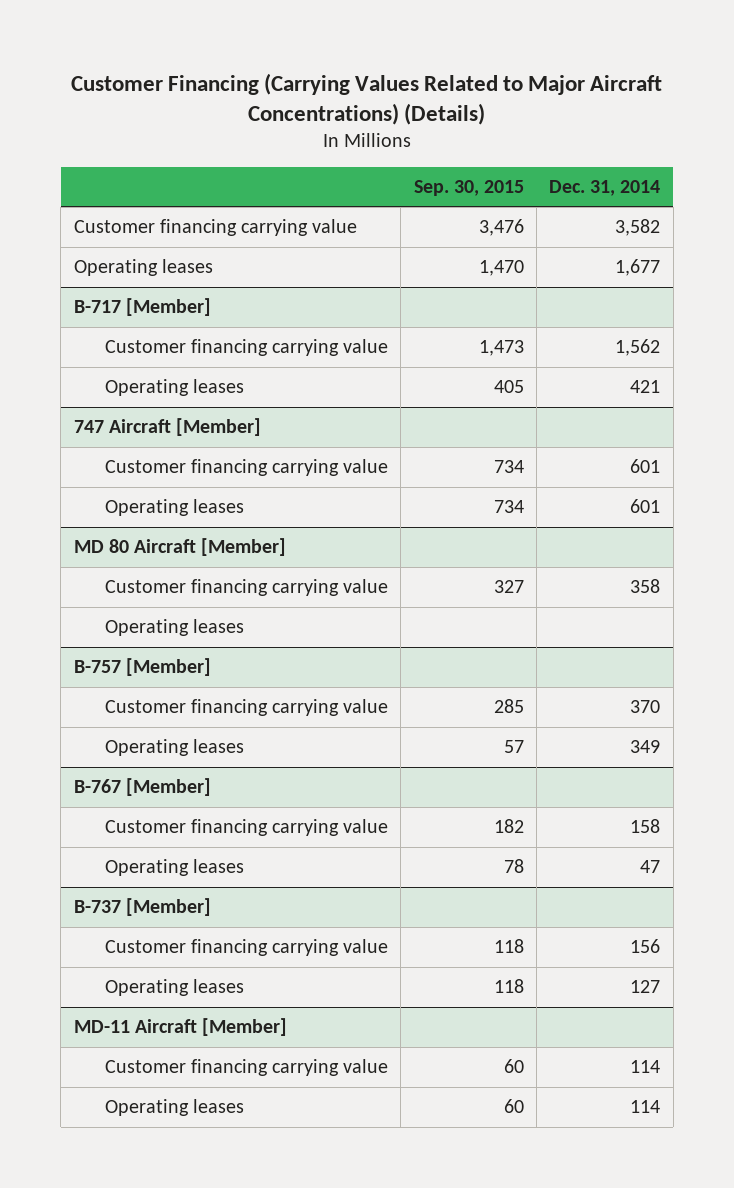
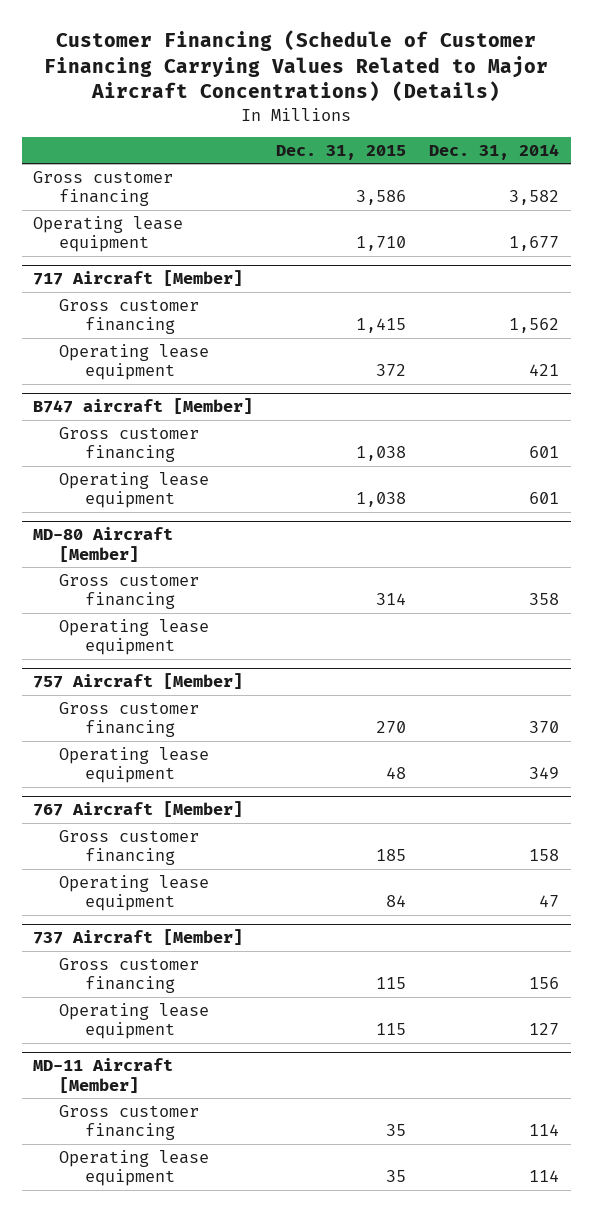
[71,73,663,126] Customer Financing (Carrying Values Related to Major Aircraft Concentrations) (Details) -> [44,30,549,103] Customer Financing (Schedule of Customer Financing Carrying Values Related to Major Aircraft Concentrations) (Details)
[413,179,524,196] Sep. 30, 2015 -> none
none -> [276,144,407,160] Dec. 31, 2015
[73,219,357,237] Customer financing carrying value -> [33,170,174,207] Gross customer financing
[73,259,213,277] Operating leases -> [33,215,184,253] Operating lease equipment
[73,298,211,317] B-717 [Member] -> [33,270,244,287] 717 Aircraft [Member]
[104,339,388,357] Customer financing carrying value -> [59,298,200,335] Gross customer financing
[104,379,244,397] Operating leases -> [59,343,210,381] Operating lease equipment
[73,418,261,437] 747 Aircraft [Member] -> [33,398,254,415] B747 aircraft [Member]
[104,459,388,477] Customer financing carrying value -> [59,426,200,463] Gross customer financing
[104,499,244,517] Operating leases -> [59,471,210,509] Operating lease equipment
[73,538,286,557] MD 80 Aircraft [Member] -> [33,527,174,562] MD-80 Aircraft [Member]
[104,579,388,597] Customer financing carrying value -> [59,573,200,610] Gross customer financing
[104,619,244,637] Operating leases -> [59,618,210,656] Operating lease equipment
[73,658,211,677] B-757 [Member] -> [33,673,244,690] 757 Aircraft [Member]
[104,699,388,717] Customer financing carrying value -> [59,701,200,738] Gross customer financing
[104,739,244,757] Operating leases -> [59,746,210,784] Operating lease equipment
[73,778,211,797] B-767 [Member] -> [33,801,244,818] 767 Aircraft [Member]
[104,819,388,837] Customer financing carrying value -> [59,829,200,866] Gross customer financing
[104,859,244,877] Operating leases -> [59,874,210,912] Operating lease equipment
[73,898,211,917] B-737 [Member] -> [33,929,244,946] 737 Aircraft [Member]
[104,939,388,957] Customer financing carrying value -> [59,957,200,994] Gross customer financing
[104,979,244,997] Operating leases -> [59,1002,210,1040] Operating lease equipment
[104,1059,388,1077] Customer financing carrying value -> [59,1104,200,1141] Gross customer financing
[104,1099,244,1117] Operating leases -> [59,1149,210,1187] Operating lease equipment

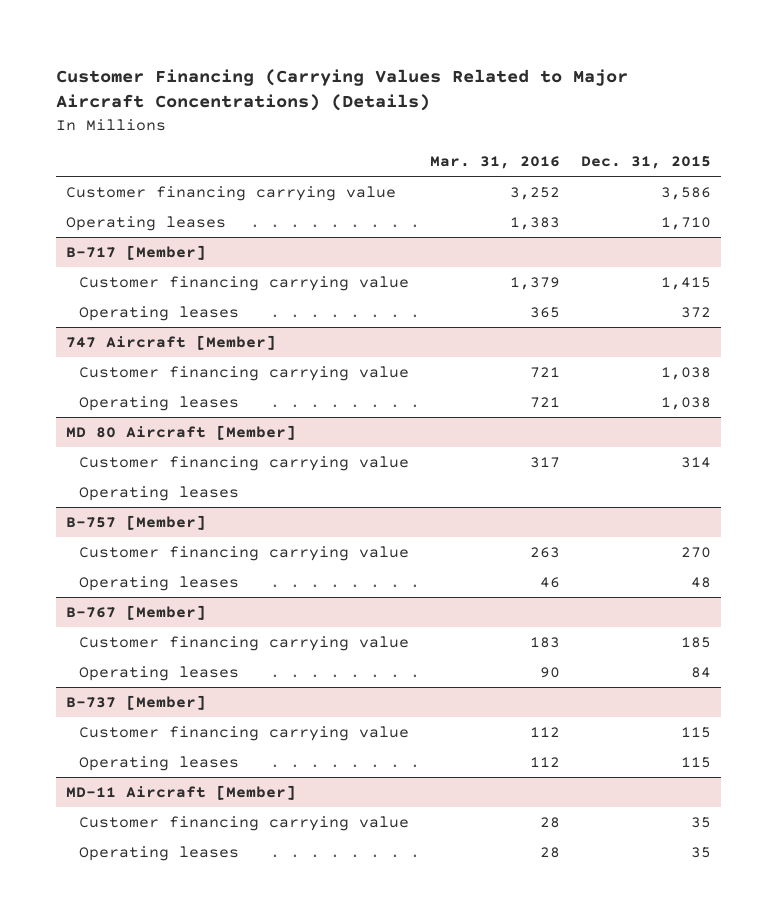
[44,30,549,103] Customer Financing (Schedule of Customer Financing Carrying Values Related to Major Aircraft Concentrations) (Details) -> [55,68,628,112] Customer Financing (Carrying Values Related to Major Aircraft Concentrations) (Details)
[429,143,560,160] Dec. 31, 2014 -> none
none -> [429,156,560,170] Mar. 31, 2016
[33,170,174,207] Gross customer financing -> [66,185,397,201] Customer financing carrying value
[33,215,184,253] Operating lease equipment -> [66,215,227,231] Operating leases
[33,270,244,287] 717 Aircraft [Member] -> [66,244,207,260] B-717 [Member]
[59,298,200,335] Gross customer financing -> [79,275,410,291] Customer financing carrying value
[59,343,210,381] Operating lease equipment -> [79,305,240,321] Operating leases
[33,398,254,415] B747 aircraft [Member] -> [66,334,277,350] 747 Aircraft [Member]
[59,426,200,463] Gross customer financing -> [79,365,410,381] Customer financing carrying value
[59,471,210,509] Operating lease equipment -> [79,395,240,411] Operating leases
[33,527,174,562] MD-80 Aircraft [Member] -> [66,424,297,440] MD 80 Aircraft [Member]
[59,573,200,610] Gross customer financing -> [79,455,410,471] Customer financing carrying value
[59,618,210,656] Operating lease equipment -> [79,485,240,501] Operating leases
[33,673,244,690] 757 Aircraft [Member] -> [66,514,207,530] B-757 [Member]
[59,701,200,738] Gross customer financing -> [79,545,410,561] Customer financing carrying value
[59,746,210,784] Operating lease equipment -> [79,575,240,591] Operating leases
[33,801,244,818] 767 Aircraft [Member] -> [66,604,207,620] B-767 [Member]
[59,829,200,866] Gross customer financing -> [79,635,410,651] Customer financing carrying value
[59,874,210,912] Operating lease equipment -> [79,665,240,681] Operating leases
[33,929,244,946] 737 Aircraft [Member] -> [66,694,207,710] B-737 [Member]
[59,957,200,994] Gross customer financing -> [79,725,410,741] Customer financing carrying value
[59,1002,210,1040] Operating lease equipment -> [79,755,240,771] Operating leases
[59,1104,200,1141] Gross customer financing -> [79,815,410,831] Customer financing carrying value
[59,1149,210,1187] Operating lease equipment -> [79,845,240,861] Operating leases

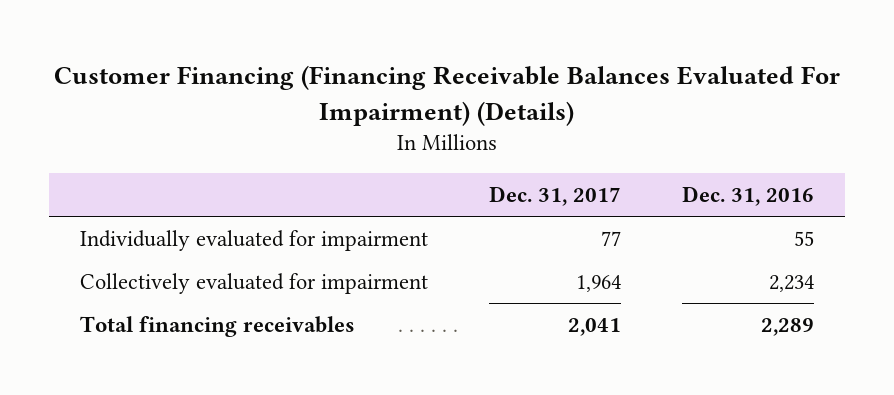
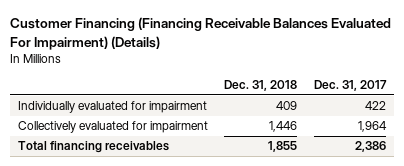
[682,185,815,206] Dec. 31, 2016 -> none
none -> [224,80,298,92] Dec. 31, 2018
[600,231,621,247] 77 -> [364,101,386,111] 422
[567,318,621,337] 2,041 -> [354,141,386,153] 2,386

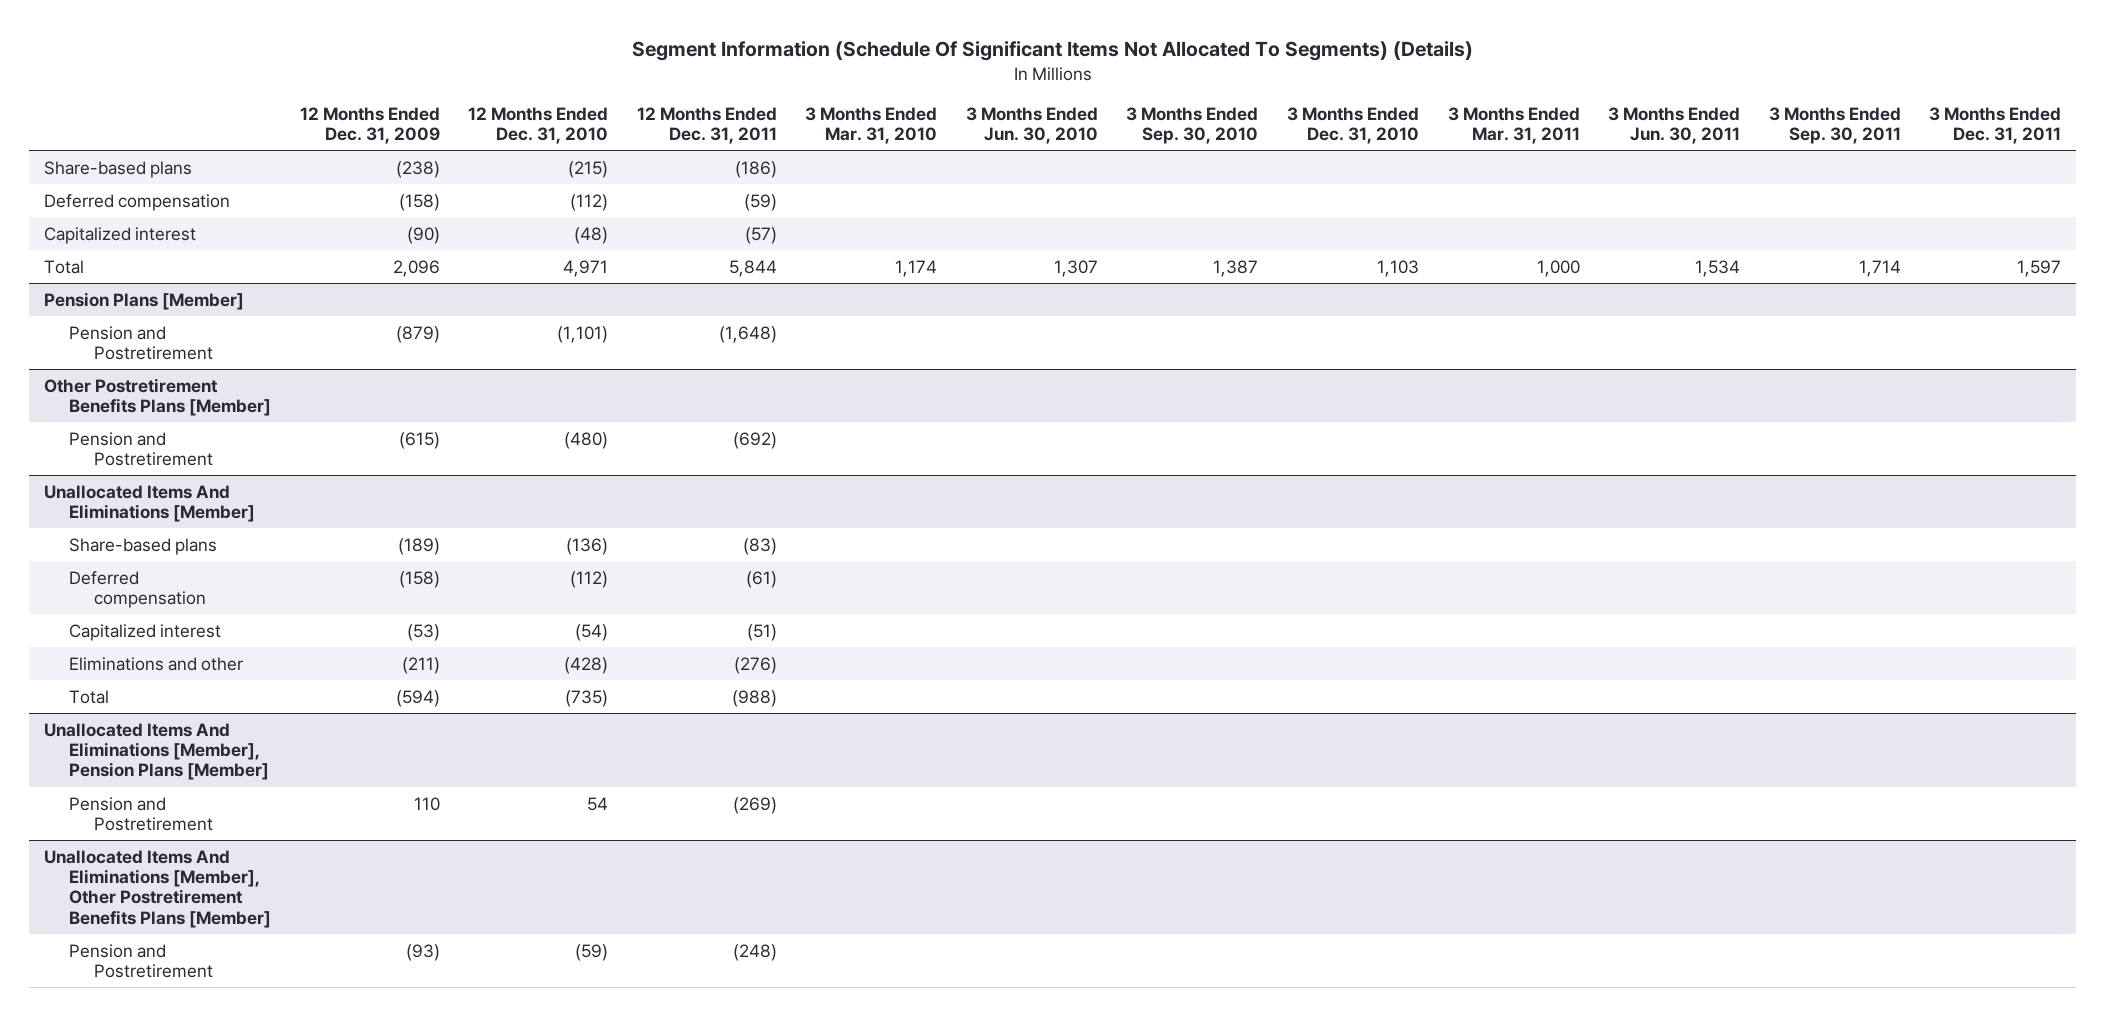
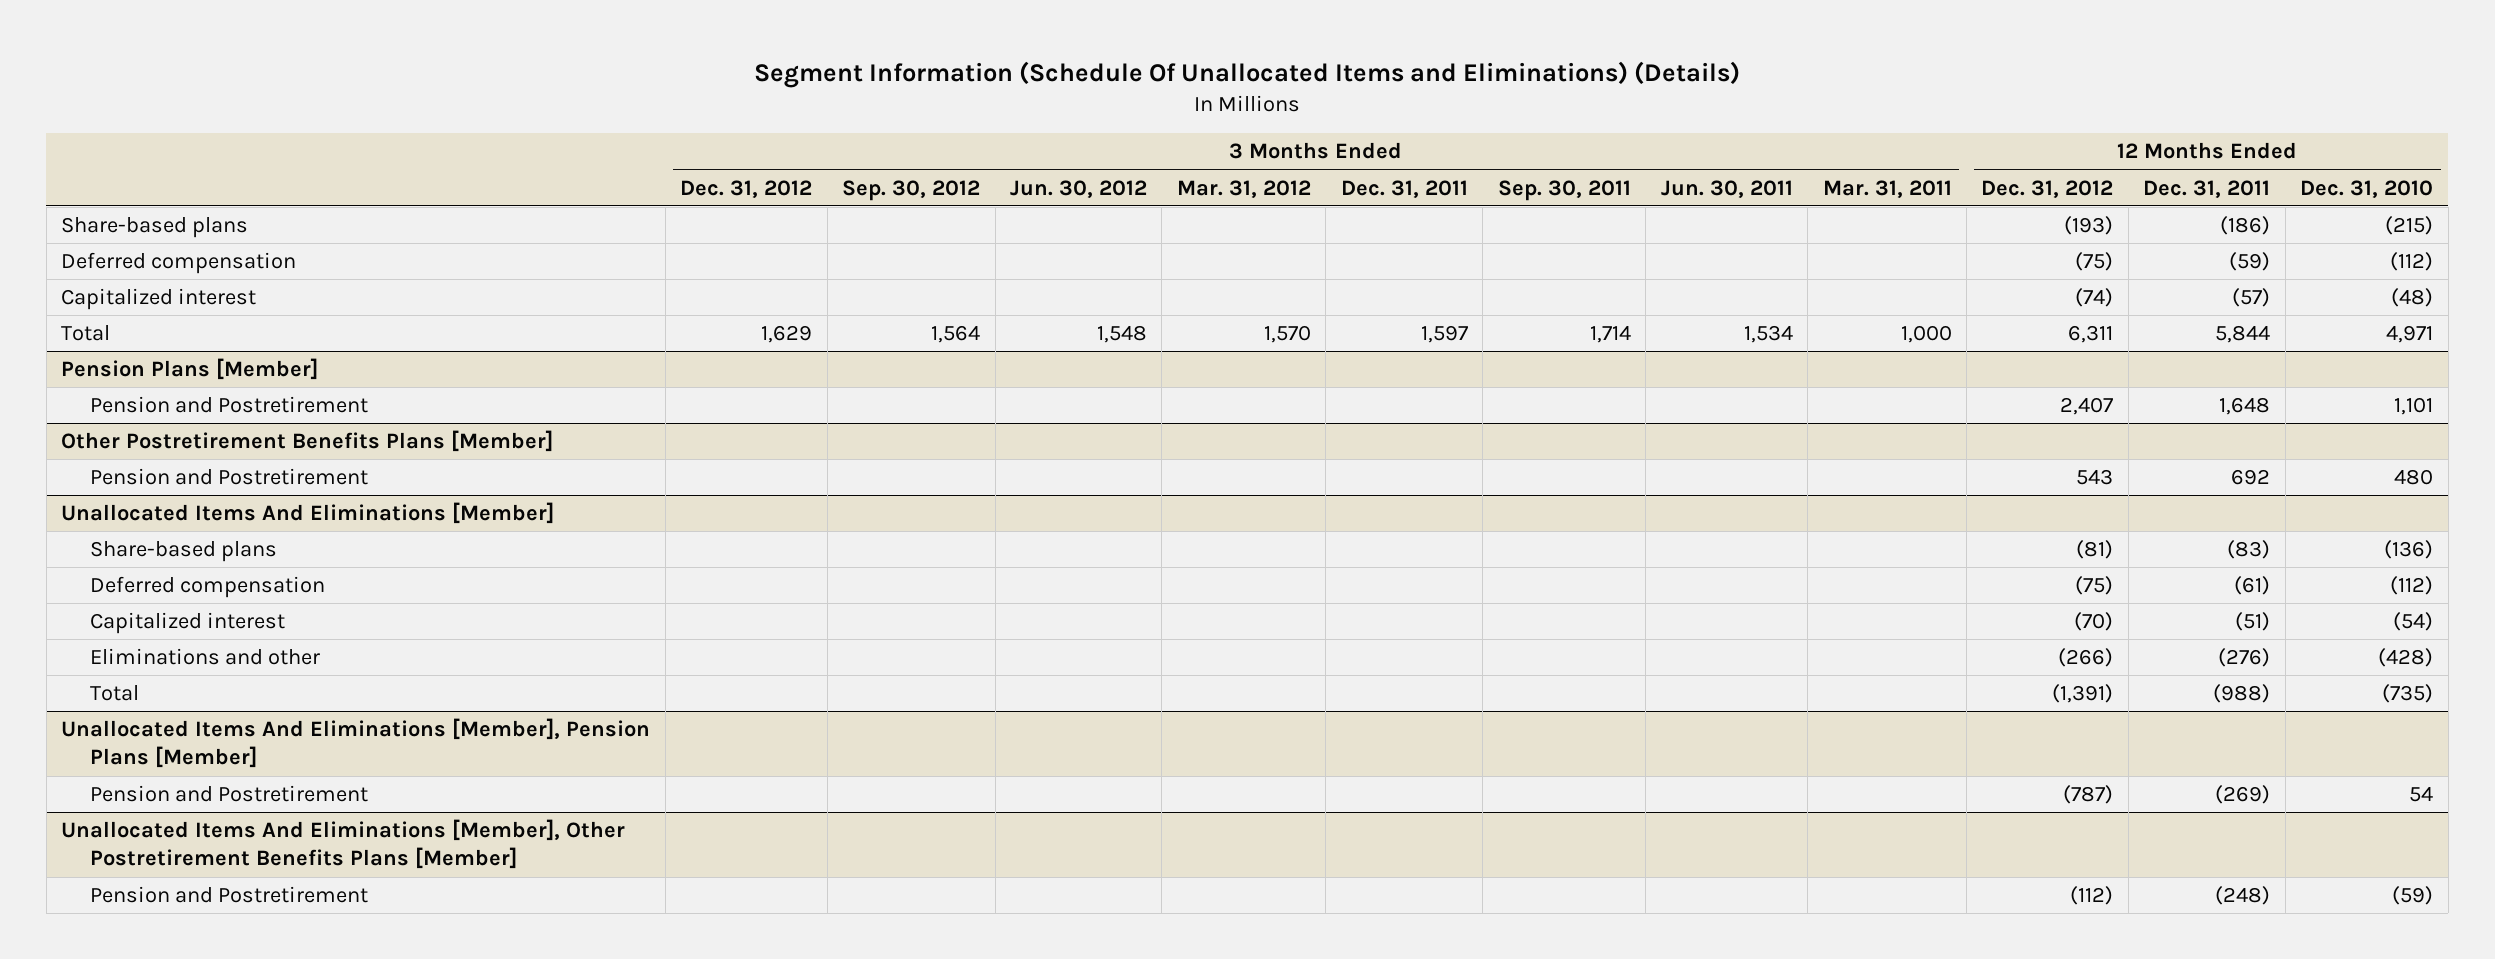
[631,41,1473,62] Segment Information (Schedule Of Significant Items Not Allocated To Segments) (Details) -> [754,60,1741,88] Segment Information (Schedule Of Unallocated Items and Eliminations) (Details)
[299,106,440,145] 12 Months Ended Dec. 31, 2009 -> none
[805,106,938,145] 3 Months Ended Mar. 31, 2010 -> none
[965,106,1098,145] 3 Months Ended Jun. 30, 2010 -> none
[1126,106,1259,145] 3 Months Ended Sep. 30, 2010 -> none
[1287,106,1420,145] 3 Months Ended Dec. 31, 2010 -> none
none -> [680,179,813,198] Dec. 31, 2012
none -> [842,179,981,201] Sep. 30, 2012
none -> [1009,179,1147,198] Jun. 30, 2012
none -> [1176,179,1311,198] Mar. 31, 2012
none -> [1981,179,2114,198] Dec. 31, 2012
[557,325,609,343] (1,101) -> [2394,397,2434,416] 1,101
[718,325,777,343] (1,648) -> [2219,397,2271,416] 1,648
[564,431,609,449] (480) -> [2394,469,2434,486] 480
[732,431,777,449] (692) -> [2231,469,2271,486] 692

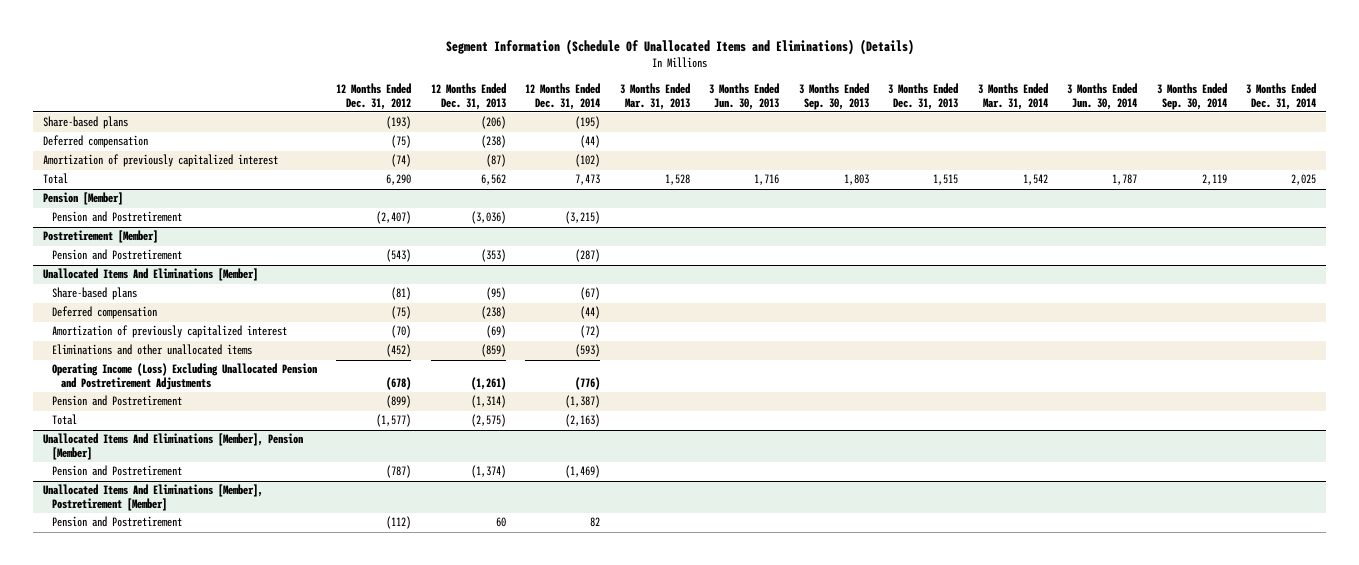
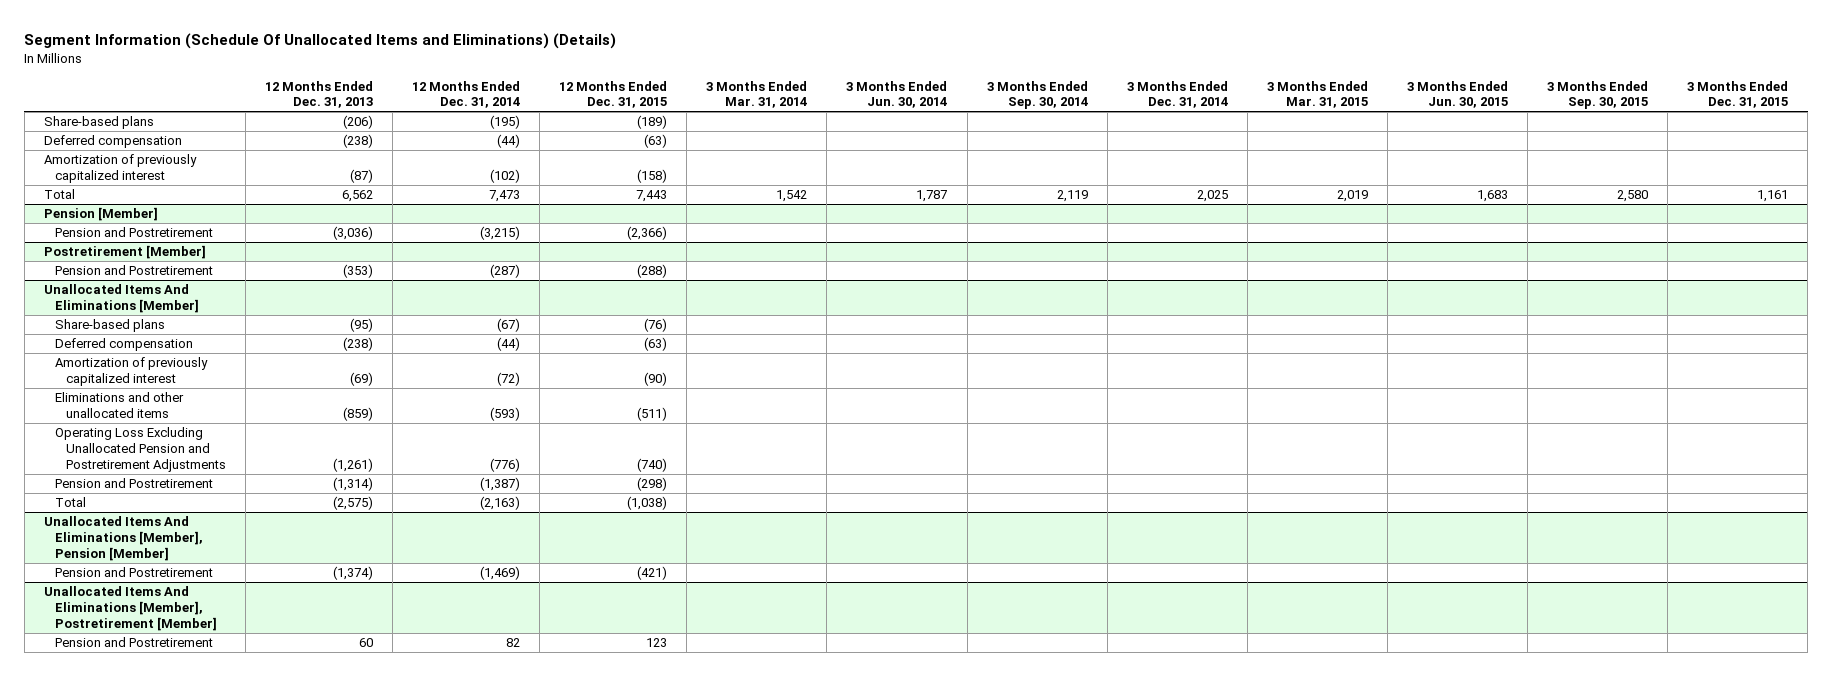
[336,82,412,110] 12 Months Ended Dec. 31, 2012 -> none
[619,82,690,110] 3 Months Ended Mar. 31, 2013 -> none
[709,82,780,110] 3 Months Ended Jun. 30, 2013 -> none
[798,82,869,110] 3 Months Ended Sep. 30, 2013 -> none
[888,82,959,110] 3 Months Ended Dec. 31, 2013 -> none
none -> [559,80,668,109] 12 Months Ended Dec. 31, 2015
none -> [1266,80,1368,109] 3 Months Ended Mar. 31, 2015
none -> [1406,80,1508,109] 3 Months Ended Jun. 30, 2015
none -> [1546,80,1648,110] 3 Months Ended Sep. 30, 2015
none -> [1687,80,1789,109] 3 Months Ended Dec. 31, 2015
[51,363,317,391] Operating Income (Loss) Excluding Unallocated Pension and Postretirement Adjustments -> [54,427,227,472] Operating Loss Excluding Unallocated Pension and Postretirement Adjustments

